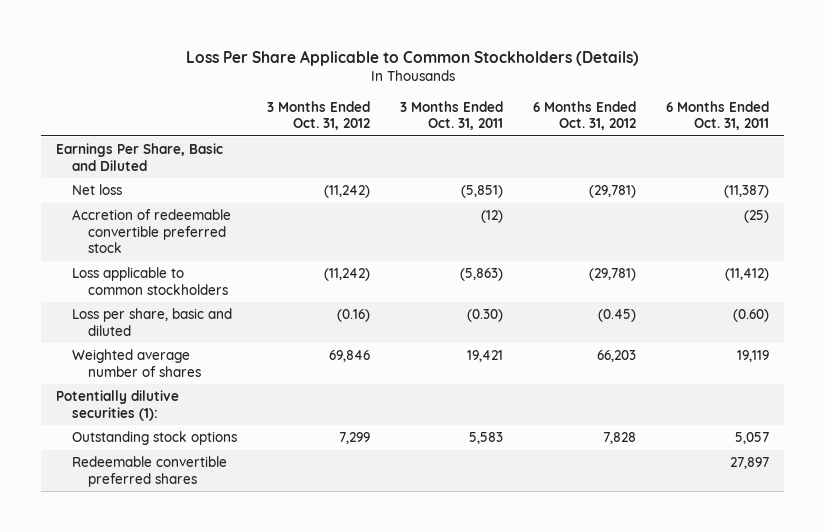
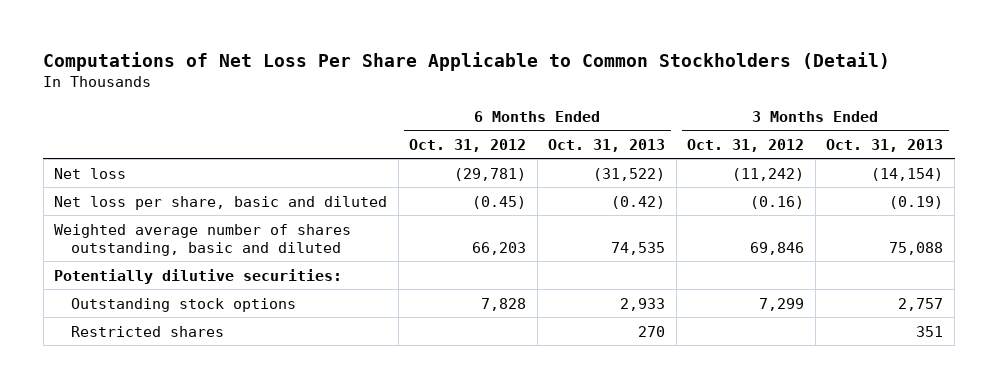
[185,49,639,66] Loss Per Share Applicable to Common Stockholders (Details) -> [43,51,891,71] Computations of Net Loss Per Share Applicable to Common Stockholders (Detail)
[399,100,503,130] 3 Months Ended Oct. 31, 2011 -> none
[665,100,769,130] 6 Months Ended Oct. 31, 2011 -> none
none -> [548,138,666,152] Oct. 31, 2013
none -> [826,138,944,152] Oct. 31, 2013
[56,143,224,171] Earnings Per Share, Basic and Diluted -> none
[71,209,231,253] Accretion of redeemable convertible preferred stock -> none
[71,267,228,295] Loss applicable to common stockholders -> none
[71,308,232,336] Loss per share, basic and diluted -> [54,195,388,210] Net loss per share, basic and diluted
[71,349,201,377] Weighted average number of shares -> [54,223,352,256] Weighted average number of shares outstanding, basic and diluted
[56,390,180,421] Potentially dilutive securities (1): -> [54,268,343,284] Potentially dilutive securities:
[71,456,227,487] Redeemable convertible preferred shares -> none
none -> [71,325,225,337] Restricted shares

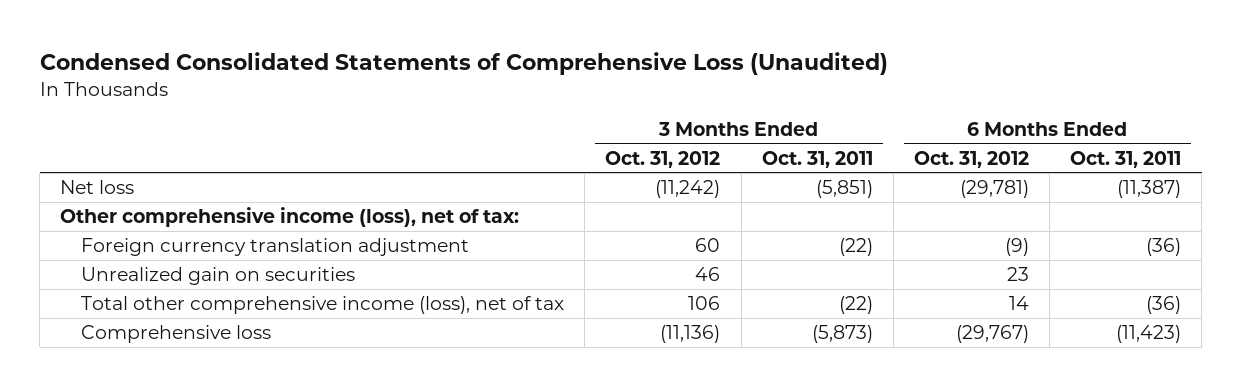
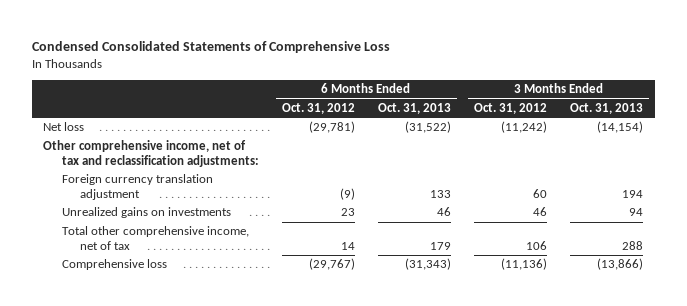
[39,51,888,75] Condensed Consolidated Statements of Comprehensive Loss (Unaudited) -> [31,41,390,54] Condensed Consolidated Statements of Comprehensive Loss
[761,150,873,168] Oct. 31, 2011 -> none
[1070,150,1182,168] Oct. 31, 2011 -> none
none -> [378,102,452,114] Oct. 31, 2013
none -> [570,102,644,114] Oct. 31, 2013
[60,207,520,228] Other comprehensive income (loss), net of tax: -> [43,140,259,167] Other comprehensive income, net of tax and reclassification adjustments:
[81,267,356,286] Unrealized gain on securities -> [61,207,231,219] Unrealized gains on investments
[81,296,565,315] Total other comprehensive income (loss), net of tax -> [61,226,249,250] Total other comprehensive income, net of tax

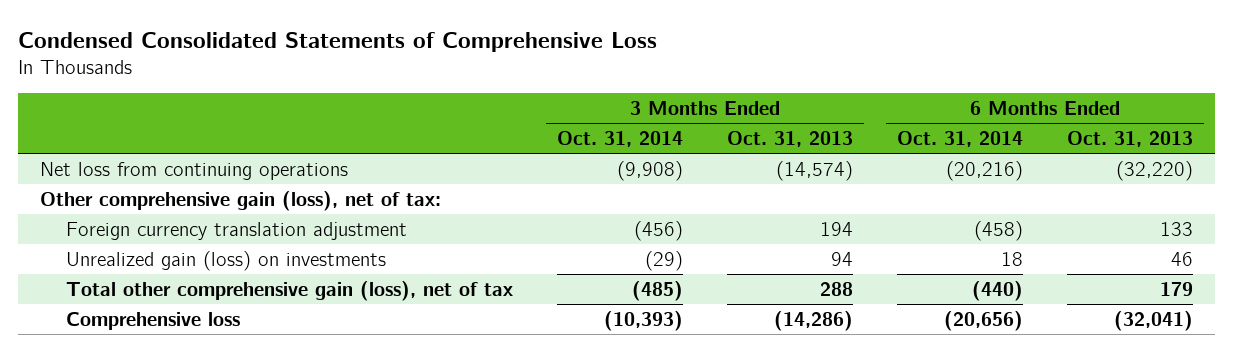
[281,102,355,114] Oct. 31, 2012 -> none
[474,102,548,114] Oct. 31, 2012 -> none
none -> [556,130,683,147] Oct. 31, 2014
none -> [897,130,1024,147] Oct. 31, 2014
[43,122,85,132] Net loss -> none
none -> [39,161,348,180] Net loss from continuing operations
[43,140,259,167] Other comprehensive income, net of tax and reclassification adjustments: -> [39,190,441,211] Other comprehensive gain (loss), net of tax:
[61,207,231,219] Unrealized gains on investments -> [65,250,386,271] Unrealized gain (loss) on investments
[61,226,249,250] Total other comprehensive income, net of tax -> [65,280,513,301] Total other comprehensive gain (loss), net of tax
[405,258,452,271] (31,343) -> [1114,310,1194,331] (32,041)
[597,258,644,271] (13,866) -> [773,310,853,331] (14,286)

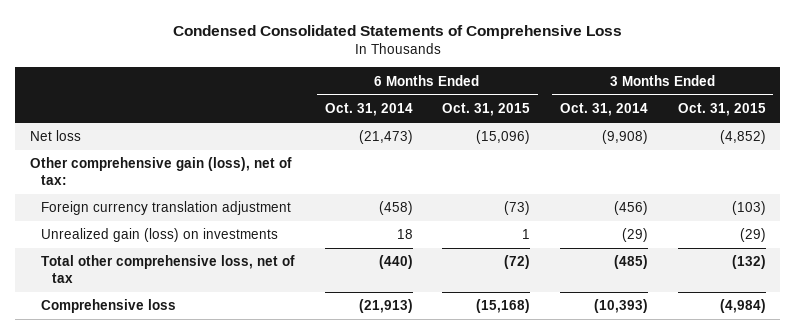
[726,130,853,147] Oct. 31, 2013 -> none
[1067,130,1194,147] Oct. 31, 2013 -> none
none -> [442,103,531,117] Oct. 31, 2015
none -> [677,103,766,117] Oct. 31, 2015
[39,161,348,180] Net loss from continuing operations -> none
none -> [29,130,81,142] Net loss
[65,280,513,301] Total other comprehensive gain (loss), net of tax -> [40,255,295,284] Total other comprehensive loss, net of tax
[944,310,1024,331] (20,656) -> [358,299,413,314] (21,913)

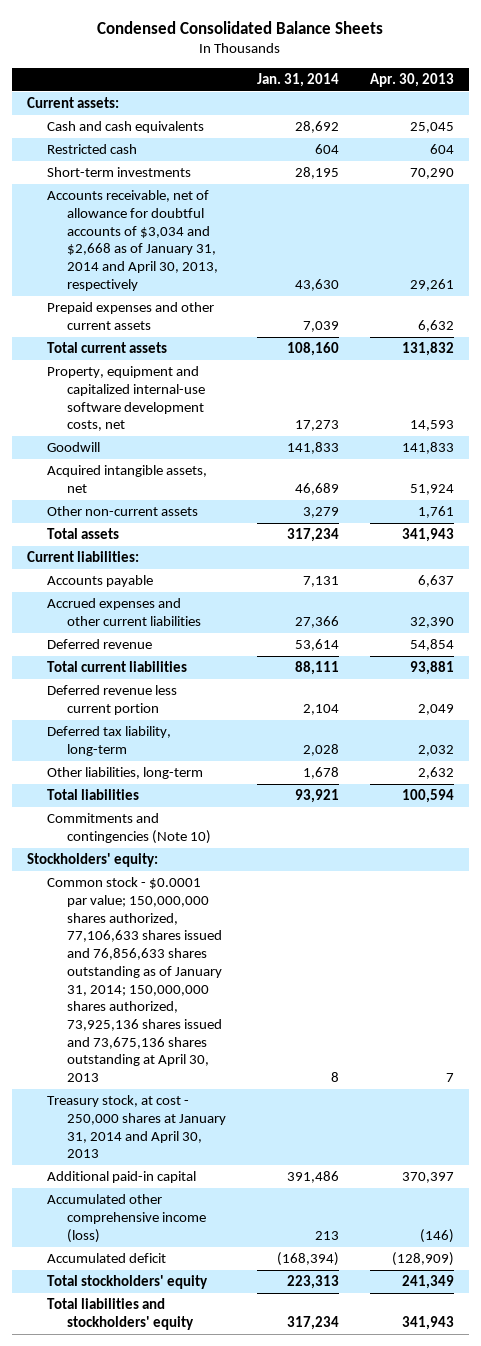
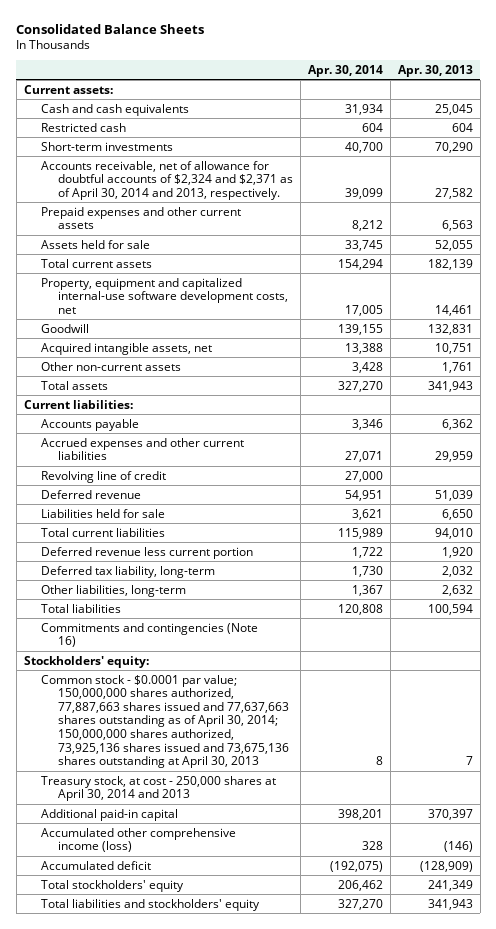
[97,20,384,34] Condensed Consolidated Balance Sheets -> [16,23,205,34] Consolidated Balance Sheets
[257,72,340,87] Jan. 31, 2014 -> none
none -> [307,64,383,77] Apr. 30, 2014
[47,190,219,291] Accounts receivable, net of allowance for doubtful accounts of $3,034 and $2,668 as of January 31, 2014 and April 30, 2013, respectively -> [40,160,293,200] Accounts receivable, net of allowance for doubtful accounts of $2,324 and $2,371 as of April 30, 2014 and 2013, respectively.
[409,278,454,291] 29,261 -> [434,187,473,199] 27,582
[417,319,454,332] 6,632 -> [441,220,473,232] 6,563
none -> [40,239,150,249] Assets held for sale
[401,342,454,357] 131,832 -> [427,258,473,270] 182,139
[409,420,454,432] 14,593 -> [434,304,473,316] 14,461
[401,442,454,455] 141,833 -> [427,323,473,335] 132,831
[409,483,454,495] 51,924 -> [434,342,473,354] 10,751
[417,575,454,588] 6,637 -> [441,418,473,430] 6,362
[409,616,454,628] 32,390 -> [434,451,473,463] 29,959
none -> [40,470,166,483] Revolving line of credit
[409,639,454,652] 54,854 -> [434,489,473,501] 51,039
none -> [40,508,165,518] Liabilities held for sale
[409,661,454,676] 93,881 -> [434,527,473,539] 94,010
[417,703,454,715] 2,049 -> [441,546,473,558] 1,920
[47,813,212,844] Commitments and contingencies (Note 10) -> [40,622,258,648] Commitments and contingencies (Note 16)
[47,877,223,1083] Common stock - $0.0001 par value; 150,000,000 shares authorized, 77,106,633 shares issued and 76,856,633 shares outstanding as of January 31, 2014; 150,000,000 shares authorized, 73,925,136 shares issued and 73,675,136 shares outstanding at April 30, 2013 -> [40,674,289,769] Common stock - $0.0001 par value; 150,000,000 shares authorized, 77,887,663 shares issued and 77,637,663 shares outstanding as of April 30, 2014; 150,000,000 shares authorized, 73,925,136 shares issued and 73,675,136 shares outstanding at April 30, 2013
[47,1095,227,1159] Treasury stock, at cost - 250,000 shares at January 31, 2014 and April 30, 2013 -> [40,775,276,802] Treasury stock, at cost - 250,000 shares at April 30, 2014 and 2013

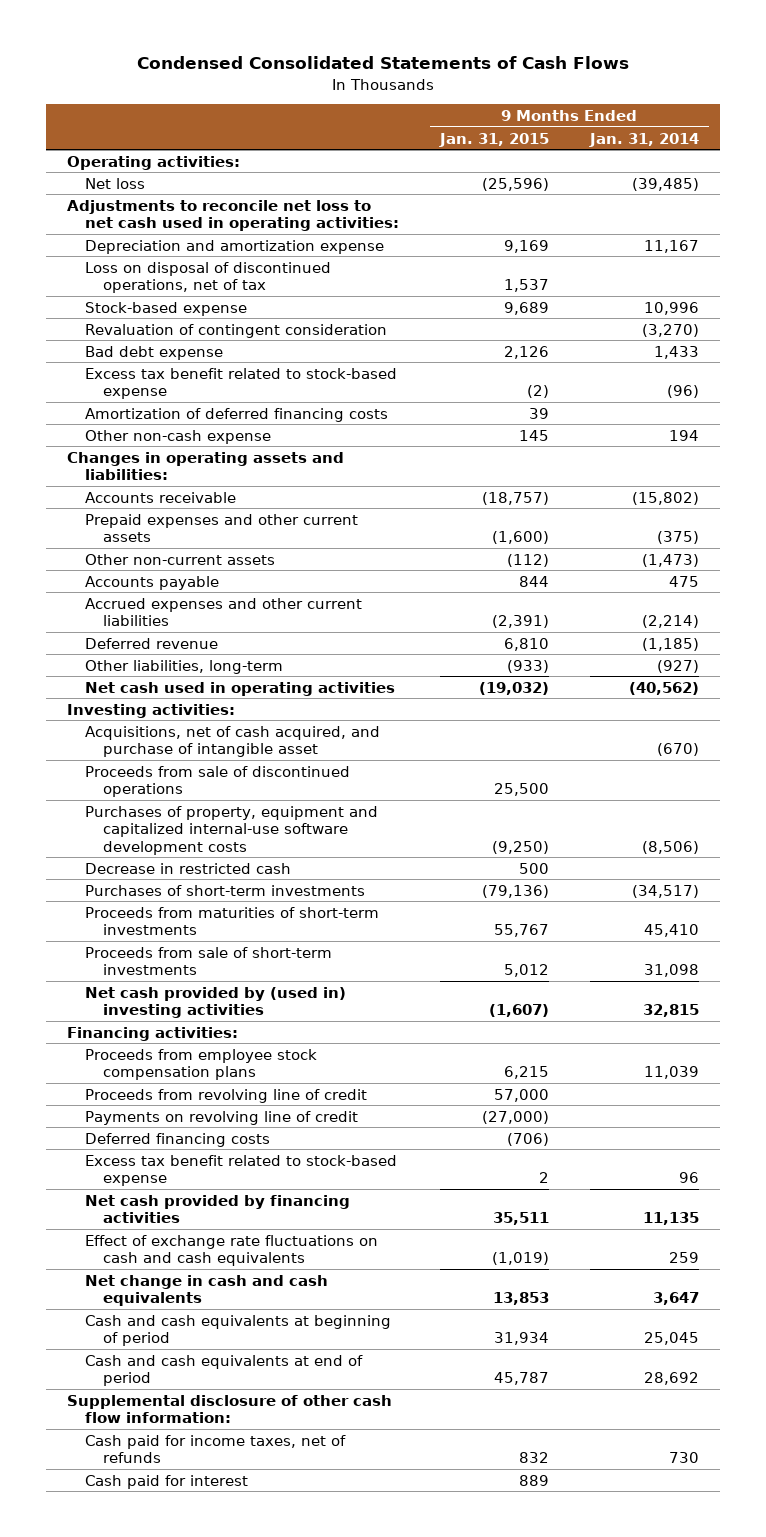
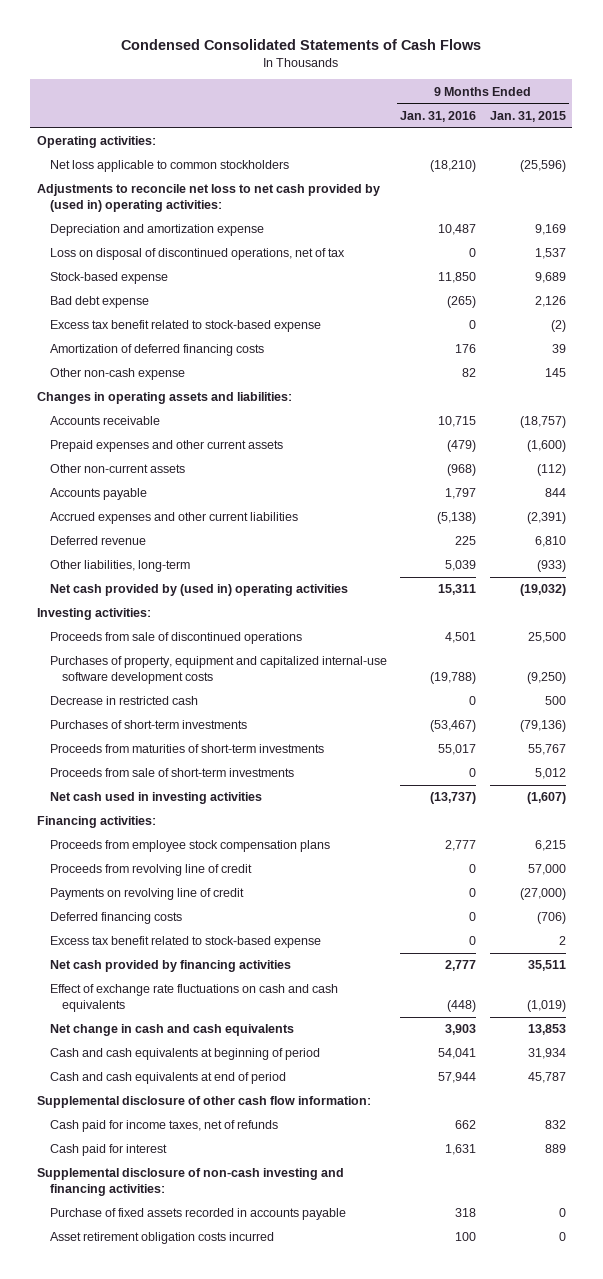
[589,132,700,147] Jan. 31, 2014 -> none
none -> [400,110,477,122] Jan. 31, 2016
[84,177,145,189] Net loss -> [49,160,289,173] Net loss applicable to common stockholders
[66,199,399,232] Adjustments to reconcile net loss to net cash used in operating activities: -> [37,184,381,213] Adjustments to reconcile net loss to net cash provided by (used in) operating activities:
[84,323,387,338] Revaluation of contingent consideration -> none
[84,681,395,696] Net cash used in operating activities -> [49,584,348,597] Net cash provided by (used in) operating activities
[84,725,380,758] Acquisitions, net of cash acquired, and purchase of intangible asset -> none
[84,986,346,1019] Net cash provided by (used in) investing activities -> [49,792,262,805] Net cash used in investing activities
none -> [37,1168,345,1197] Supplemental disclosure of non-cash investing and financing activities:
none -> [49,1208,346,1221] Purchase of fixed assets recorded in accounts payable
none -> [49,1232,274,1245] Asset retirement obligation costs incurred

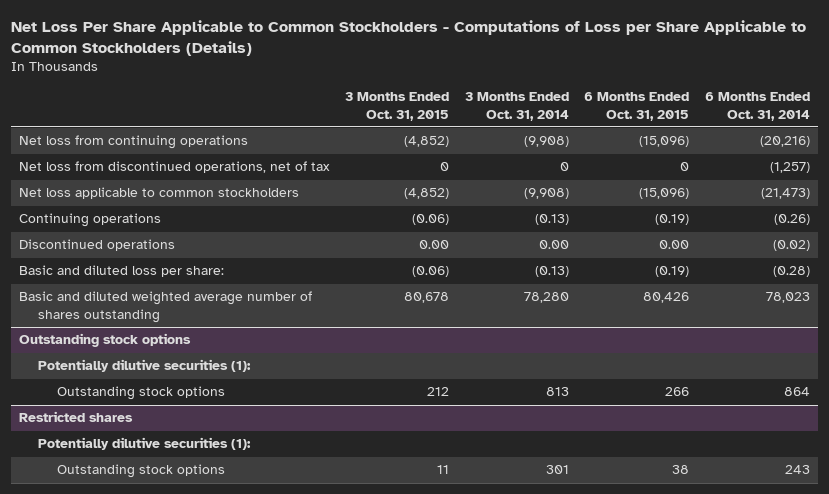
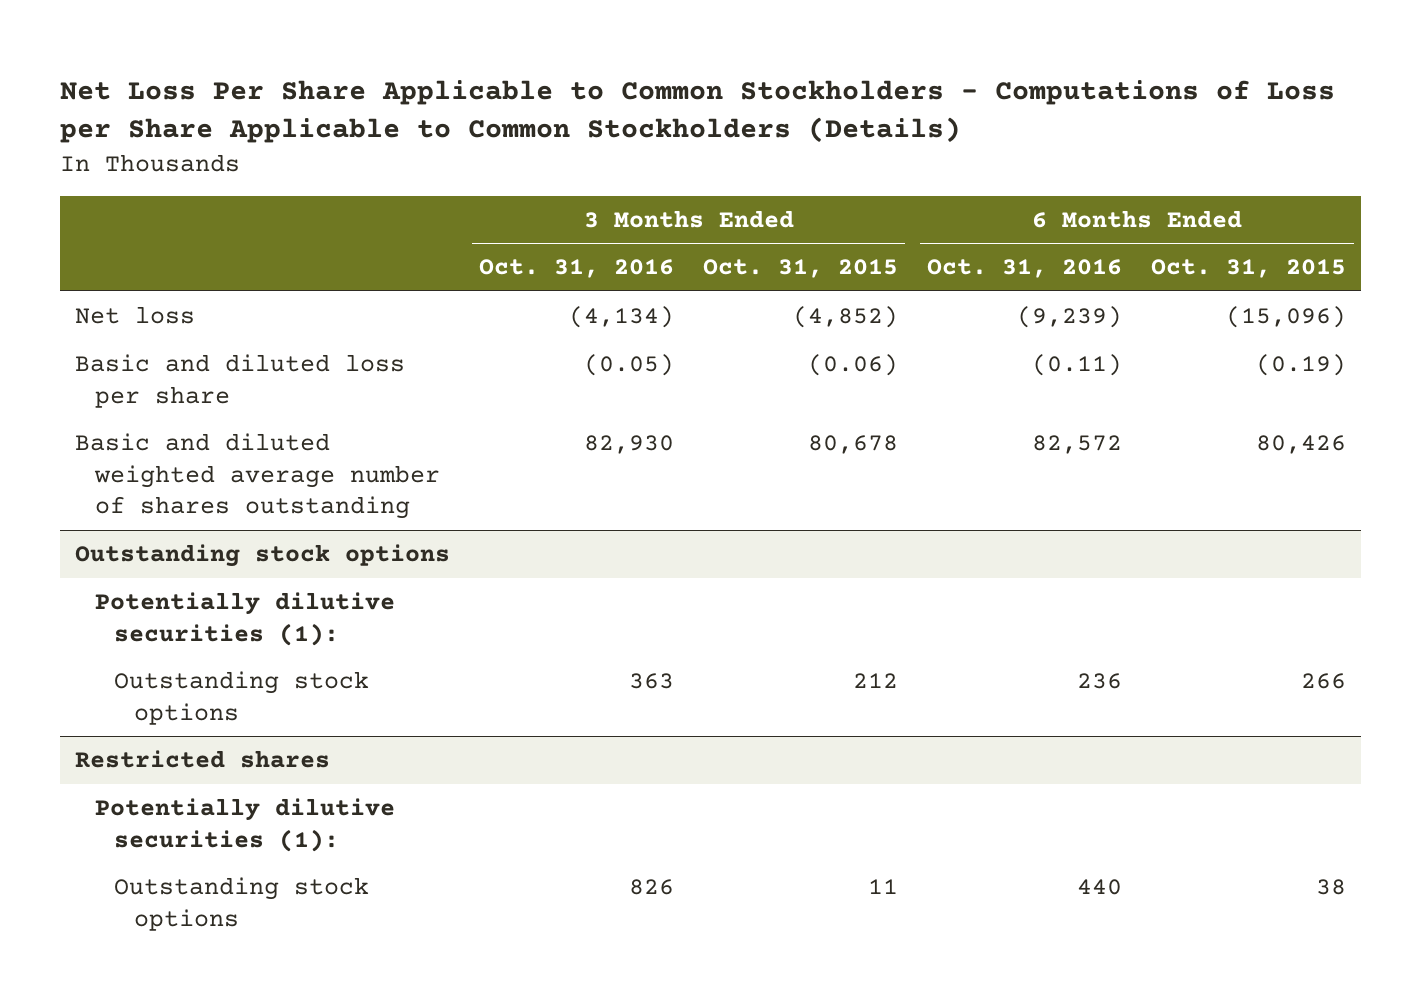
[464,92,569,121] 3 Months Ended Oct. 31, 2014 -> none
[704,92,810,121] 6 Months Ended Oct. 31, 2014 -> none
none -> [478,259,674,279] Oct. 31, 2016
none -> [927,259,1123,279] Oct. 31, 2016
[19,135,249,150] Net loss from continuing operations -> none
[19,161,331,174] Net loss from discontinued operations, net of tax -> none
[19,213,162,228] Continuing operations -> none
[19,239,176,252] Discontinued operations -> none
[19,187,300,200] Net loss applicable to common stockholders -> [74,306,195,325] Net loss
[19,265,225,278] Basic and diluted loss per share: -> [74,354,405,408] Basic and diluted loss per share

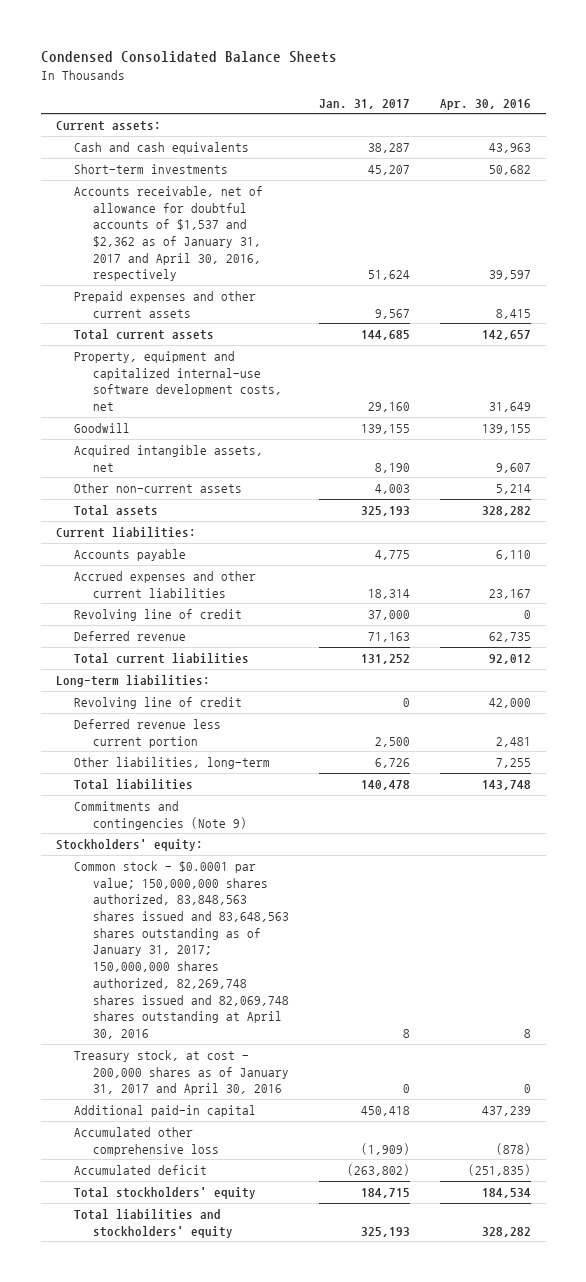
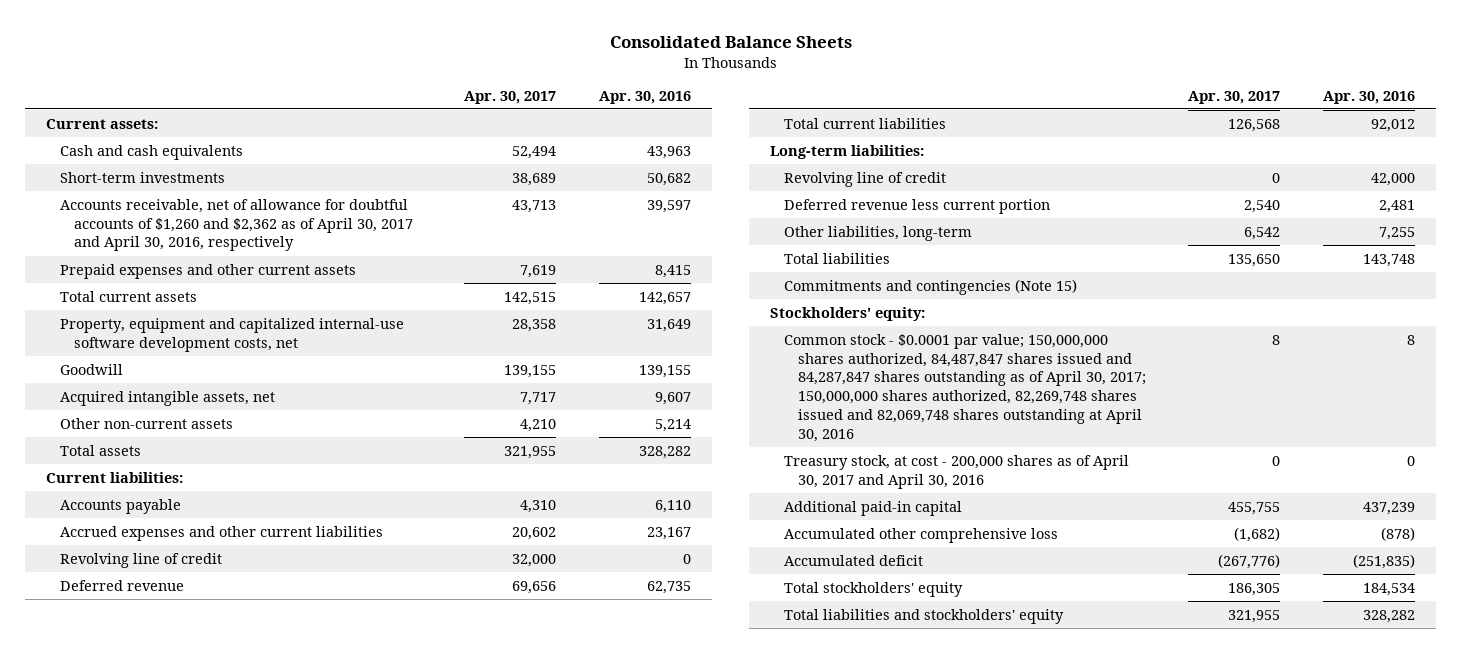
[40,50,337,63] Condensed Consolidated Balance Sheets -> [609,35,852,48] Consolidated Balance Sheets
[318,98,410,109] Jan. 31, 2017 -> none
none -> [464,90,557,104] Apr. 30, 2017
[74,186,264,282] Accounts receivable, net of allowance for doubtful accounts of $1,537 and $2,362 as of January 31, 2017 and April 30, 2016, respectively -> [60,198,413,252] Accounts receivable, net of allowance for doubtful accounts of $1,260 and $2,362 as of April 30, 2017 and April 30, 2016, respectively
[74,801,247,830] Commitments and contingencies (Note 9) -> [783,278,1077,295] Commitments and contingencies (Note 15)
[74,861,289,1039] Common stock - $0.0001 par value; 150,000,000 shares authorized, 83,848,563 shares issued and 83,648,563 shares outstanding as of January 31, 2017; 150,000,000 shares authorized, 82,269,748 shares issued and 82,069,748 shares outstanding at April 30, 2016 -> [783,333,1146,443] Common stock - $0.0001 par value; 150,000,000 shares authorized, 84,487,847 shares issued and 84,287,847 shares outstanding as of April 30, 2017; 150,000,000 shares authorized, 82,269,748 shares issued and 82,069,748 shares outstanding at April 30, 2016
[74,1050,289,1096] Treasury stock, at cost - 200,000 shares as of January 31, 2017 and April 30, 2016 -> [783,454,1129,489] Treasury stock, at cost - 200,000 shares as of April 30, 2017 and April 30, 2016

